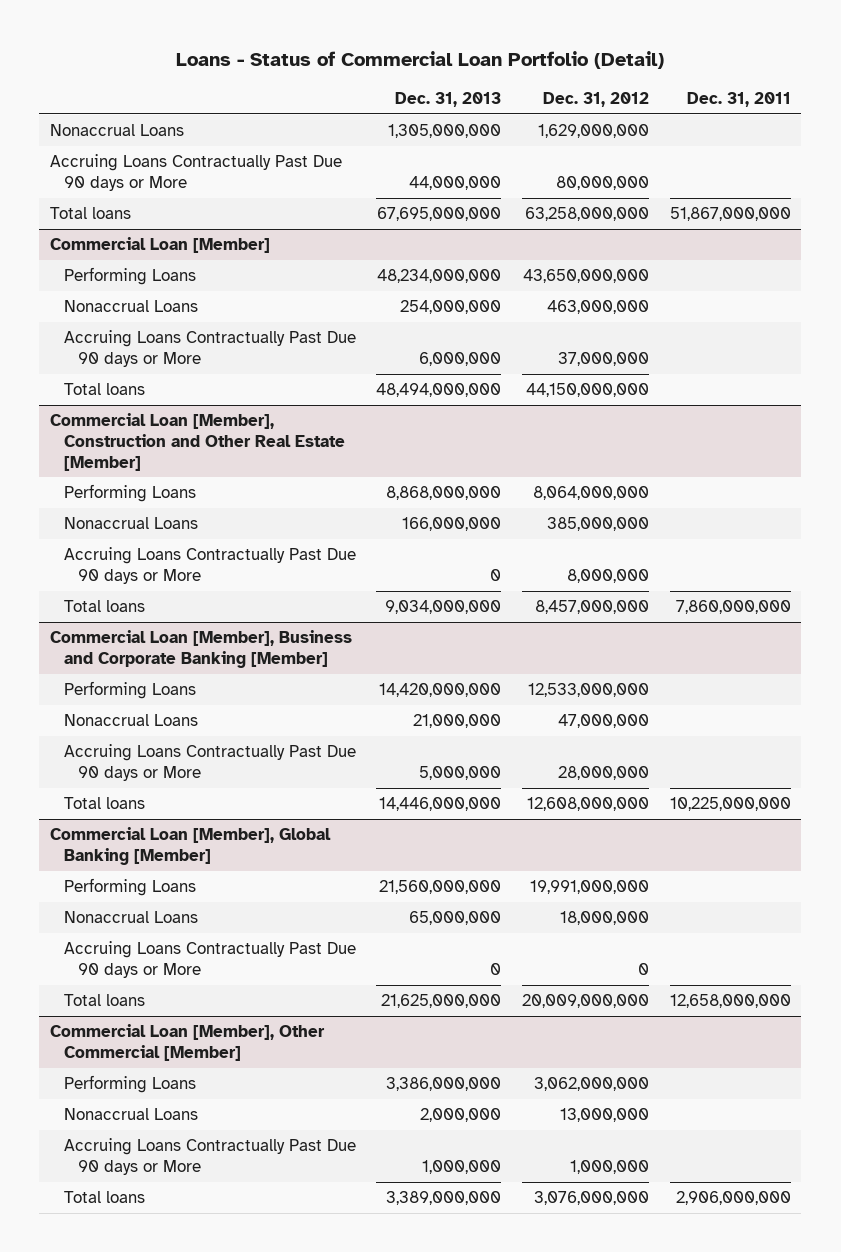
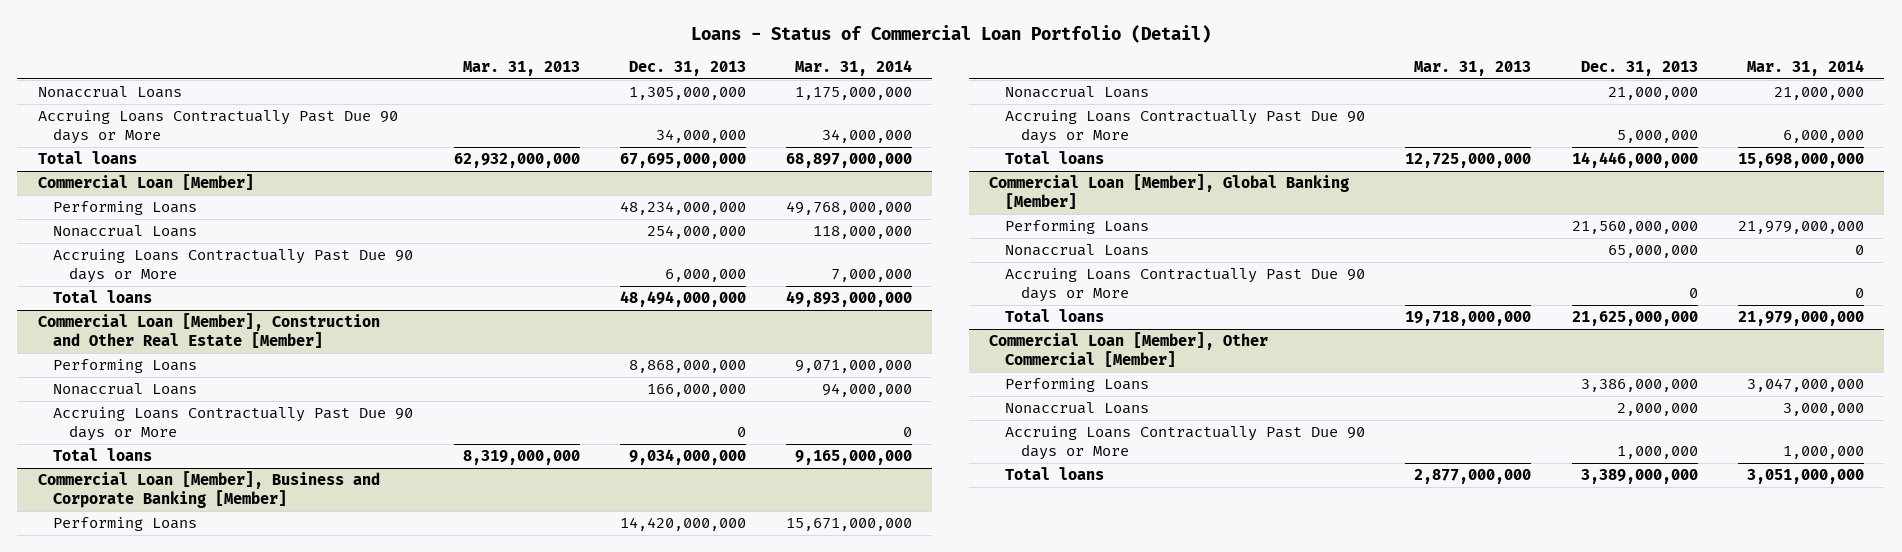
[543,92,650,108] Dec. 31, 2012 -> none
[686,92,791,108] Dec. 31, 2011 -> none
none -> [462,61,580,77] Mar. 31, 2013
none -> [795,60,913,77] Mar. 31, 2014
[409,175,502,190] 44,000,000 -> [655,128,746,143] 34,000,000

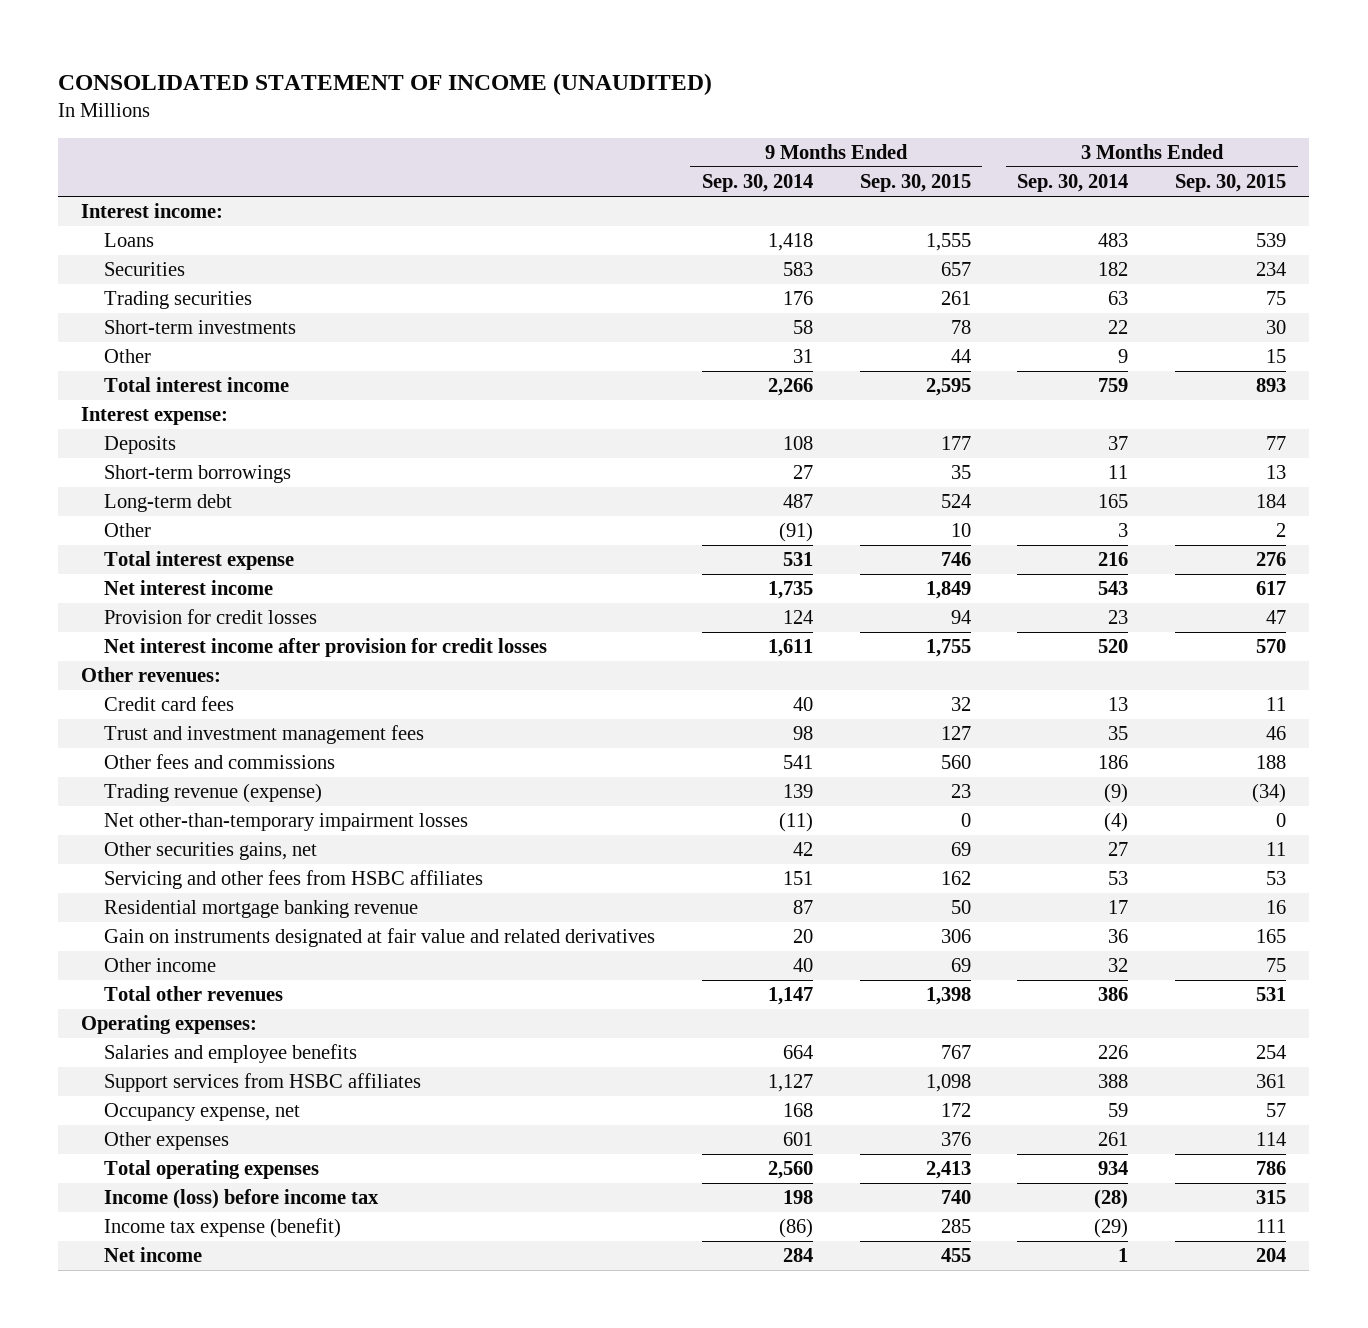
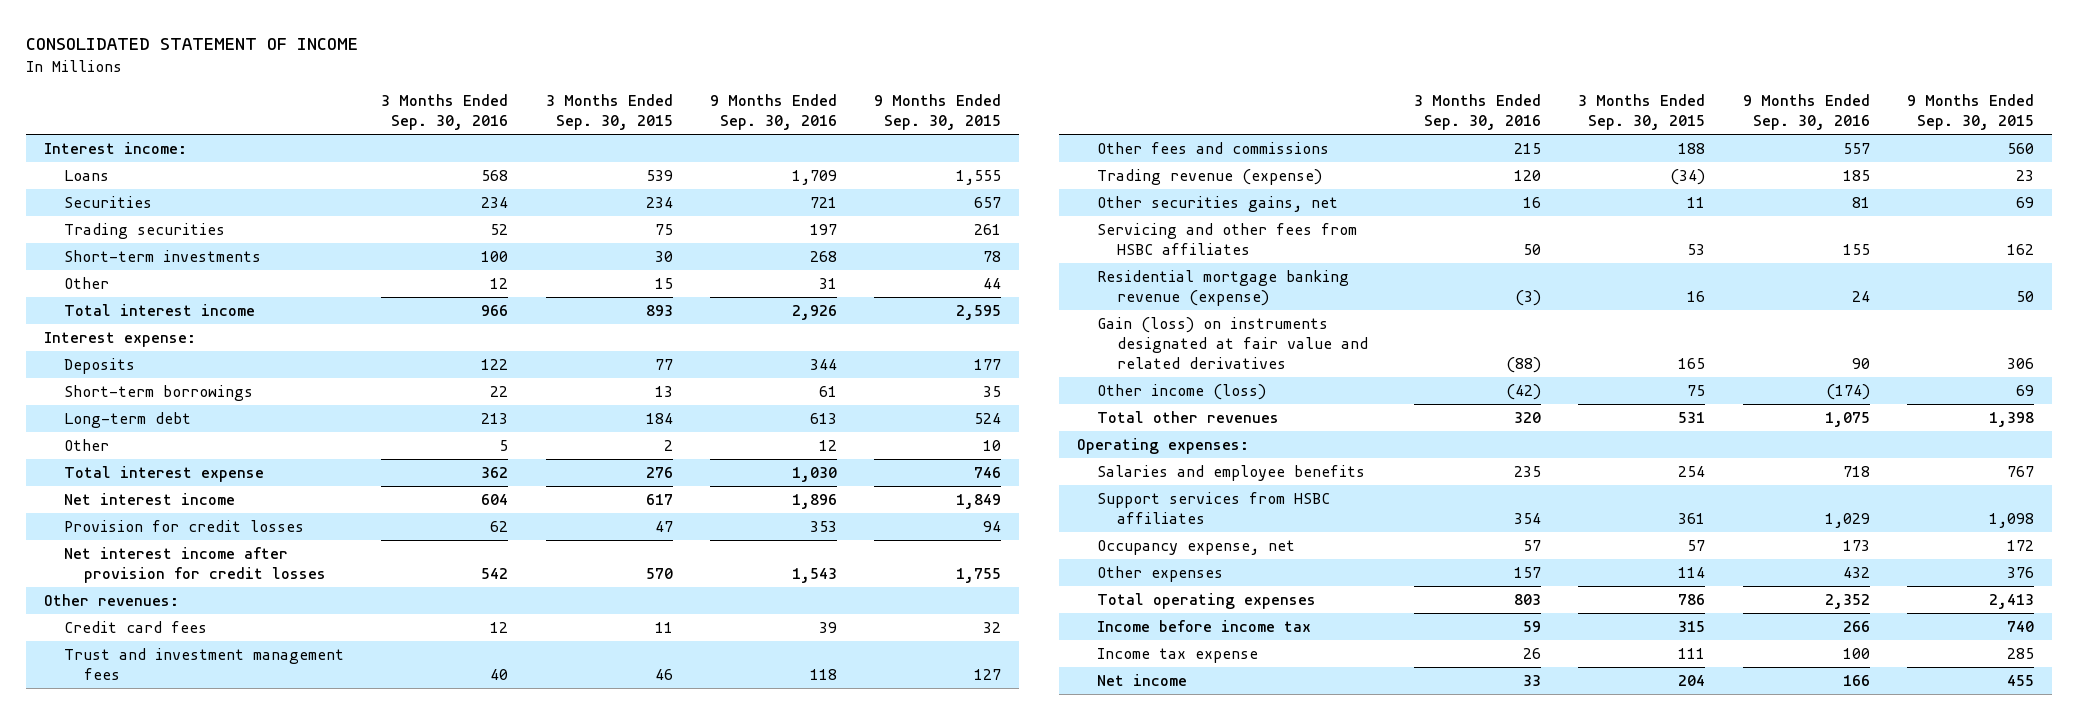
[58,72,713,95] CONSOLIDATED STATEMENT OF INCOME (UNAUDITED) -> [25,38,358,51] CONSOLIDATED STATEMENT OF INCOME
[701,174,813,193] Sep. 30, 2014 -> none
[1017,174,1129,193] Sep. 30, 2014 -> none
none -> [381,94,509,131] 3 Months Ended Sep. 30, 2016
none -> [709,94,837,131] 9 Months Ended Sep. 30, 2016
[104,813,469,832] Net other-than-temporary impairment losses -> none
[104,900,419,919] Residential mortgage banking revenue -> [1097,269,1350,307] Residential mortgage banking revenue (expense)
[104,928,656,948] Gain on instruments designated at fair value and related derivatives -> [1097,316,1369,370] Gain (loss) on instruments designated at fair value and related derivatives
[104,958,217,973] Other income -> [1097,383,1267,400] Other income (loss)
[104,1189,380,1210] Income (loss) before income tax -> [1097,619,1312,632] Income before income tax
[104,1218,342,1239] Income tax expense (benefit) -> [1097,647,1259,663] Income tax expense

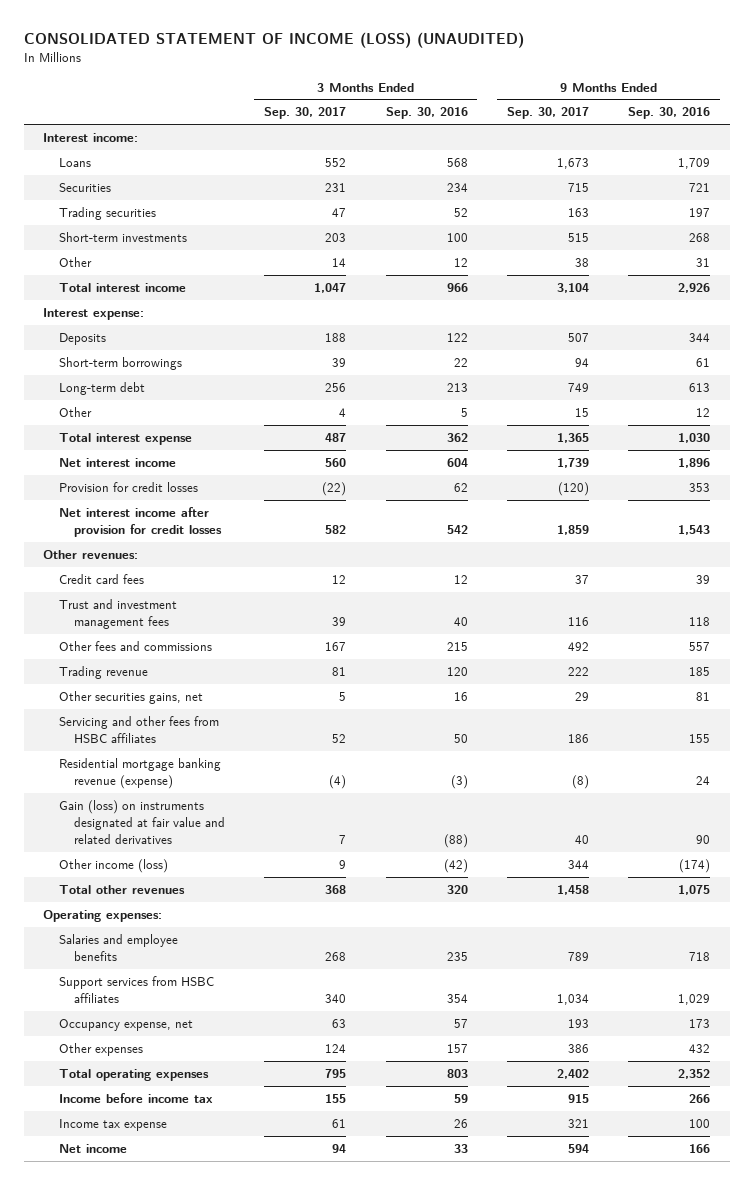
[25,38,358,51] CONSOLIDATED STATEMENT OF INCOME -> [23,32,524,49] CONSOLIDATED STATEMENT OF INCOME (LOSS) (UNAUDITED)
[545,94,673,131] 3 Months Ended Sep. 30, 2015 -> none
[873,94,1001,131] 9 Months Ended Sep. 30, 2015 -> none
none -> [264,107,347,120] Sep. 30, 2017
none -> [506,107,589,120] Sep. 30, 2017
[1097,168,1323,185] Trading revenue (expense) -> [58,665,148,679] Trading revenue

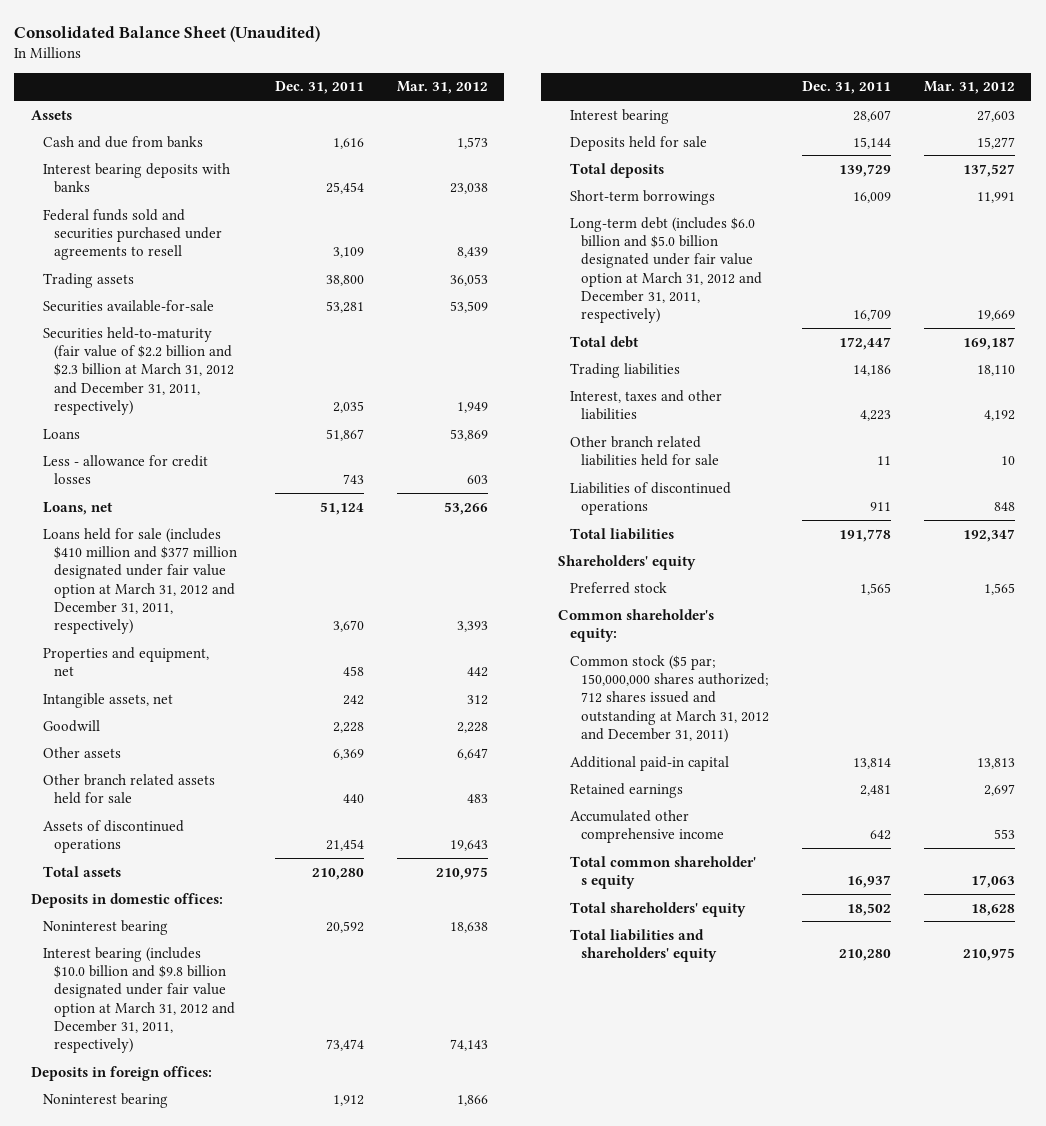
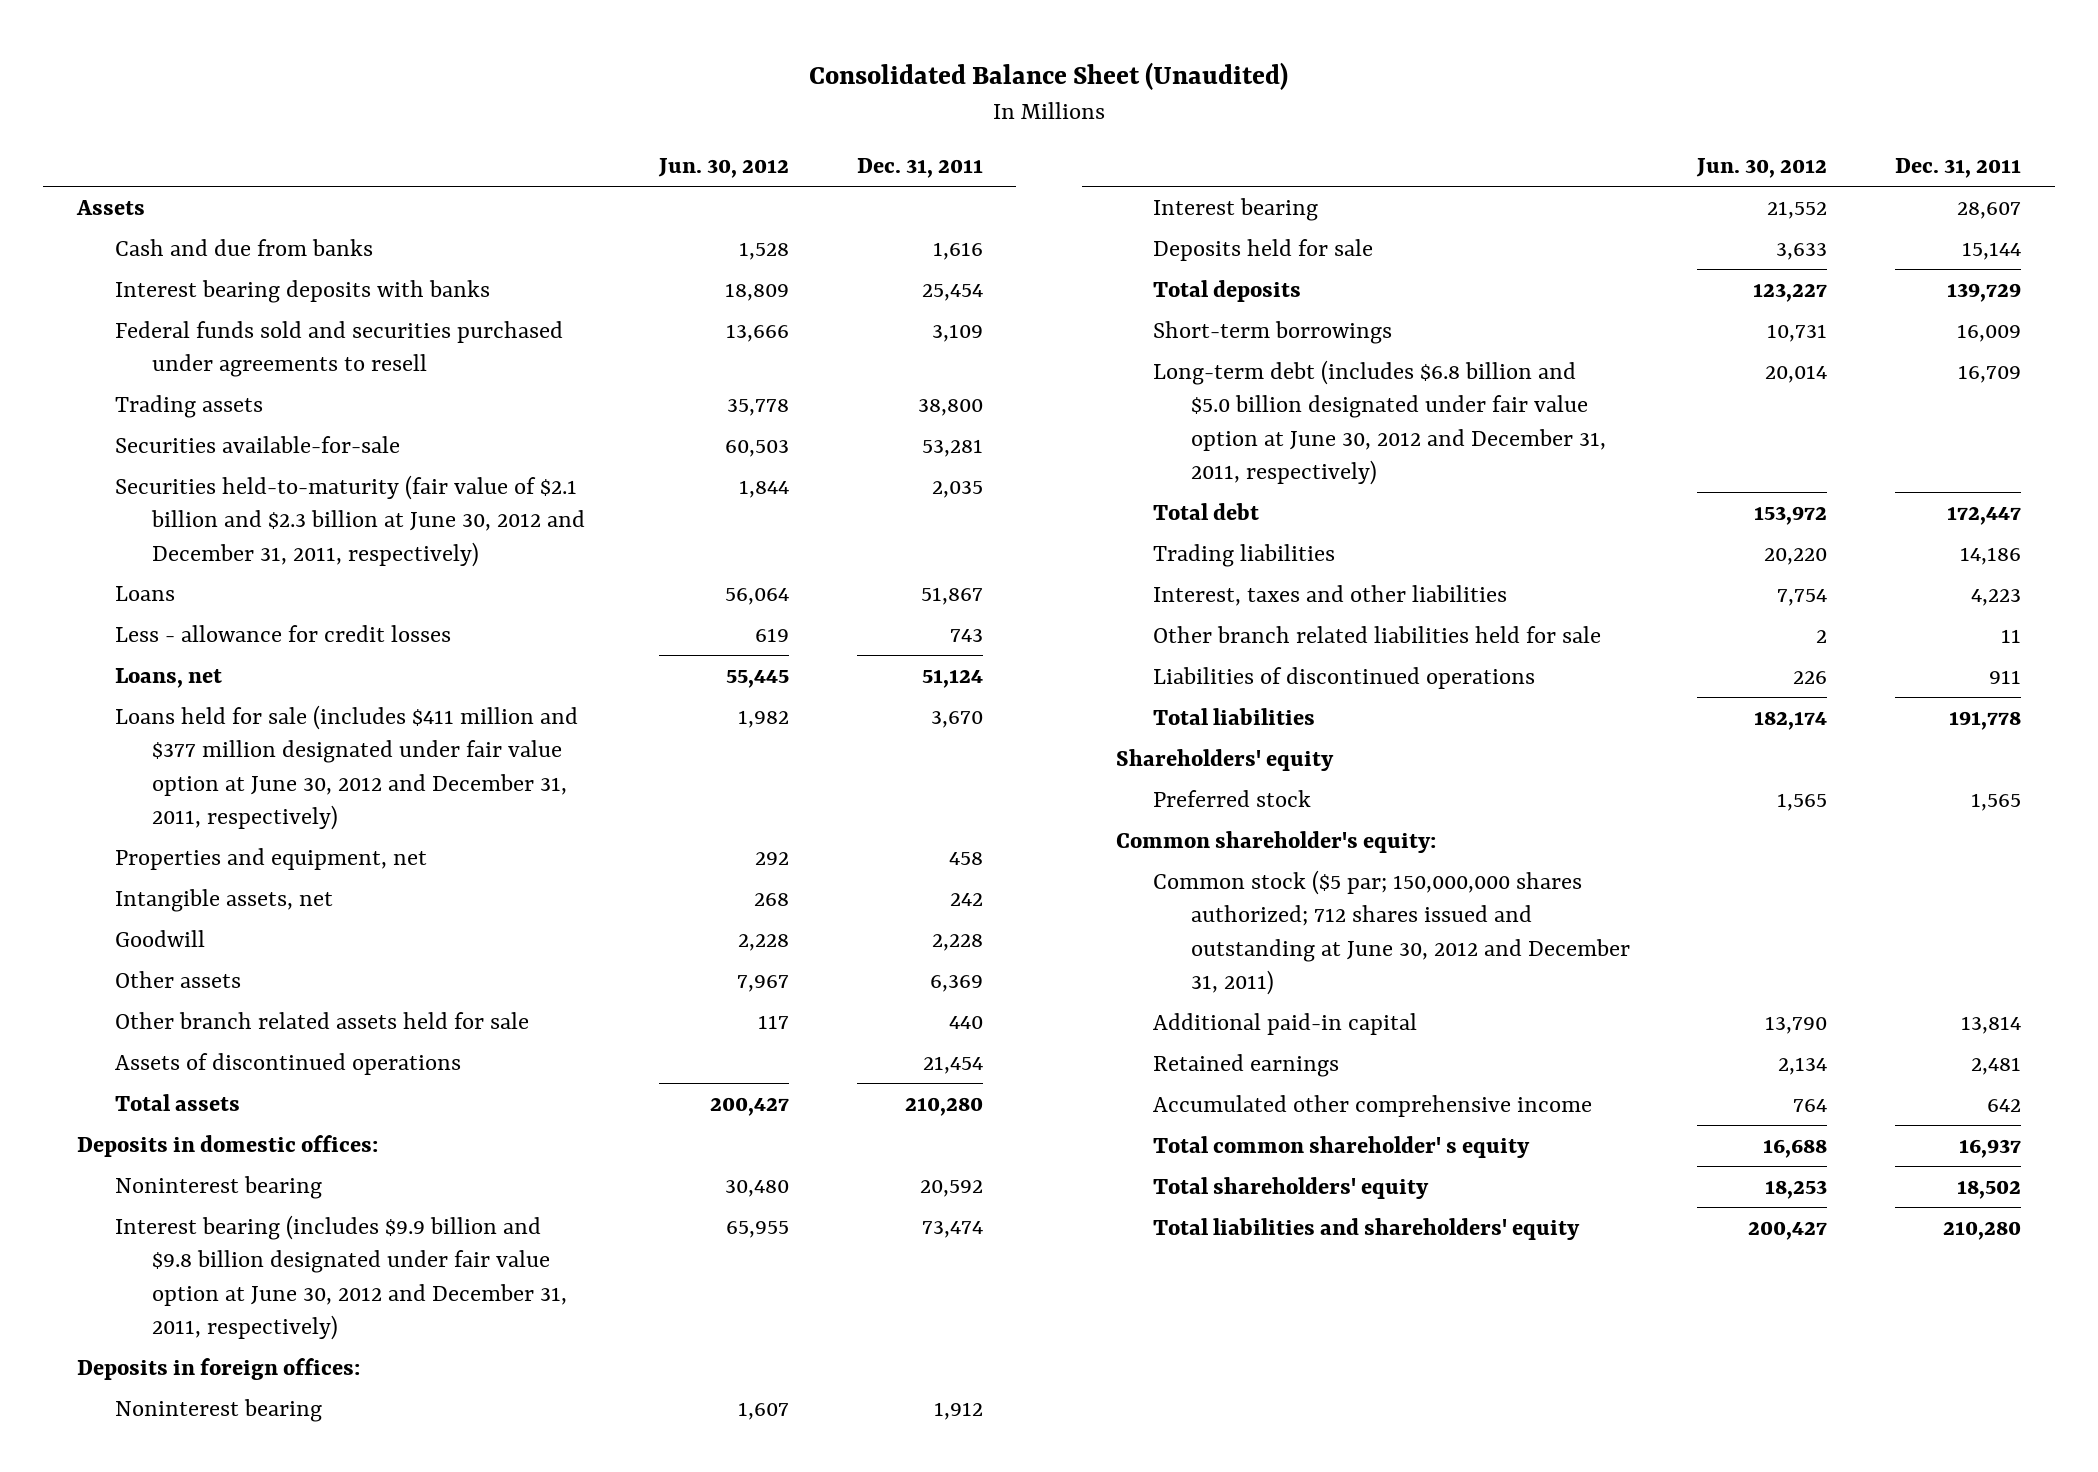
[396,81,488,95] Mar. 31, 2012 -> none
none -> [657,158,789,179] Jun. 30, 2012
[42,326,235,416] Securities held-to-maturity (fair value of $2.2 billion and $2.3 billion at March 31, 2012 and December 31, 2011, respectively) -> [114,474,586,567] Securities held-to-maturity (fair value of $2.1 billion and $2.3 billion at June 30, 2012 and December 31, 2011, respectively)
[42,527,238,635] Loans held for sale (includes $410 million and $377 million designated under fair value option at March 31, 2012 and December 31, 2011, respectively) -> [114,704,578,830] Loans held for sale (includes $411 million and $377 million designated under fair value option at June 30, 2012 and December 31, 2011, respectively)
[42,946,236,1054] Interest bearing (includes $10.0 billion and $9.8 billion designated under fair value option at March 31, 2012 and December 31, 2011, respectively) -> [114,1214,568,1340] Interest bearing (includes $9.9 billion and $9.8 billion designated under fair value option at June 30, 2012 and December 31, 2011, respectively)
[569,216,763,324] Long-term debt (includes $6.0 billion and $5.0 billion designated under fair value option at March 31, 2012 and December 31, 2011, respectively) -> [1153,359,1606,485] Long-term debt (includes $6.8 billion and $5.0 billion designated under fair value option at June 30, 2012 and December 31, 2011, respectively)
[569,654,770,744] Common stock ($5 par; 150,000,000 shares authorized; 712 shares issued and outstanding at March 31, 2012 and December 31, 2011) -> [1153,869,1630,995] Common stock ($5 par; 150,000,000 shares authorized; 712 shares issued and outstanding at June 30, 2012 and December 31, 2011)

